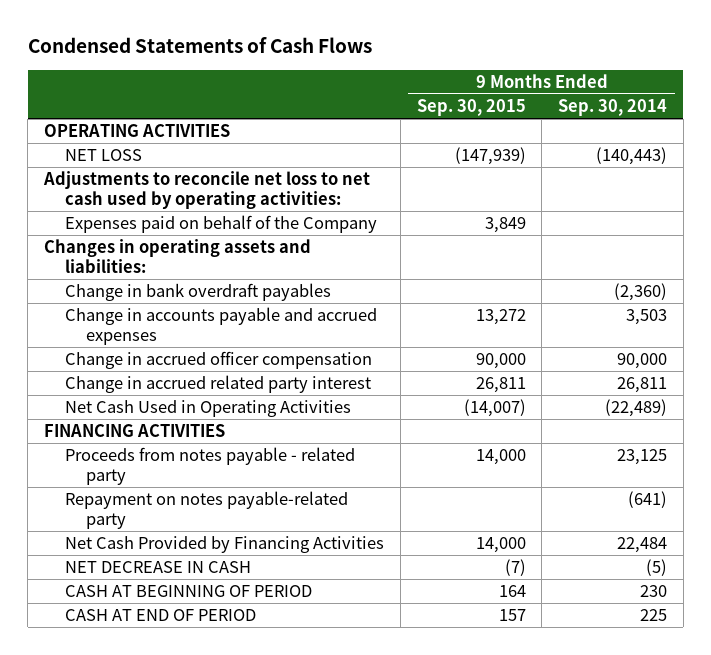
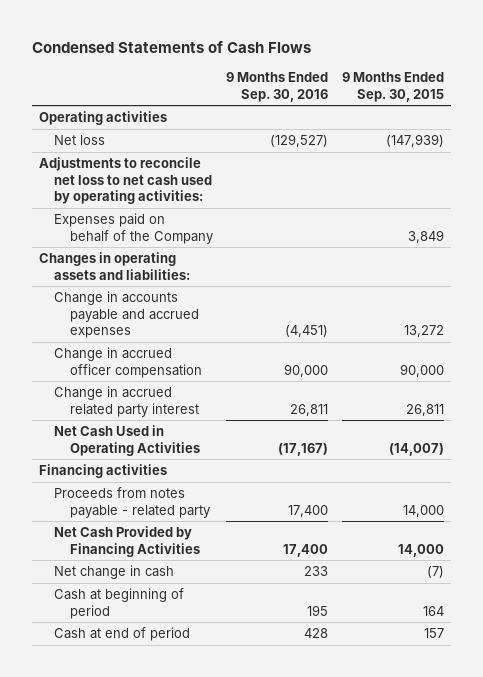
[558,98,668,116] Sep. 30, 2014 -> none
none -> [226,72,329,102] 9 Months Ended Sep. 30, 2016
[44,124,231,138] OPERATING ACTIVITIES -> [39,111,168,126] Operating activities
[64,149,142,162] NET LOSS -> [54,135,106,146] Net loss
[64,283,331,302] Change in bank overdraft payables -> none
[44,424,226,438] FINANCING ACTIVITIES -> [39,464,168,479] Financing activities
[64,491,348,530] Repayment on notes payable-related party -> none
[64,561,251,574] NET DECREASE IN CASH -> [54,565,175,580] Net change in cash
[64,585,312,598] CASH AT BEGINNING OF PERIOD -> [54,588,185,619] Cash at beginning of period
[64,609,256,622] CASH AT END OF PERIOD -> [54,627,191,642] Cash at end of period

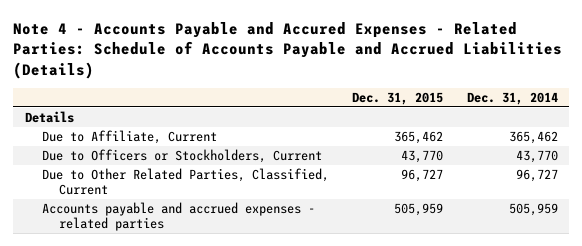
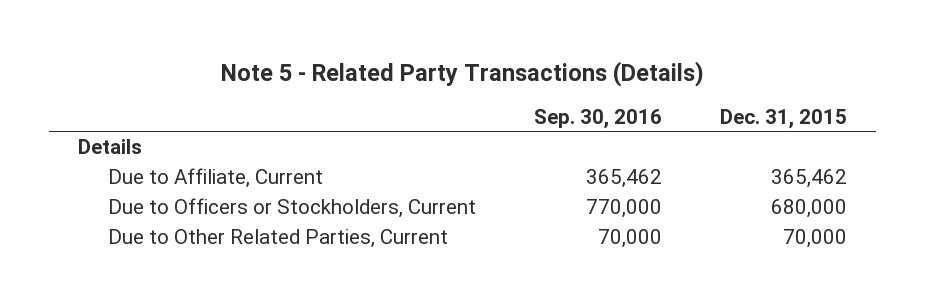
[13,21,563,79] Note 4 - Accounts Payable and Accured Expenses - Related Parties: Schedule of Accounts Payable and Accrued Liabilities (Details) -> [220,61,704,88] Note 5 - Related Party Transactions (Details)
[466,91,558,105] Dec. 31, 2014 -> none
none -> [533,108,662,129] Sep. 30, 2016
[41,202,315,232] Accounts payable and accrued expenses - related parties -> none
[401,150,444,164] 43,770 -> [770,199,847,219] 680,000
[41,168,329,196] Due to Other Related Parties, Classified, Current -> [107,229,448,249] Due to Other Related Parties, Current
[401,169,444,183] 96,727 -> [782,229,847,249] 70,000

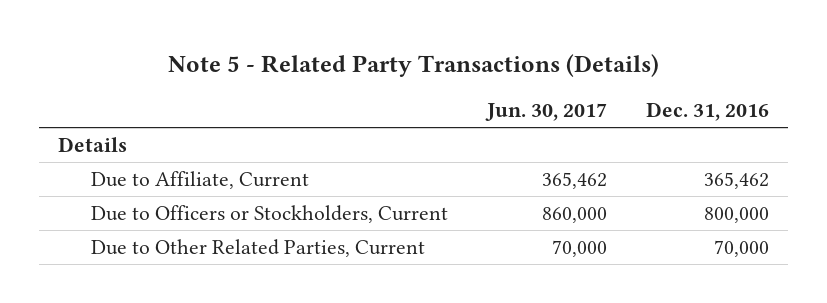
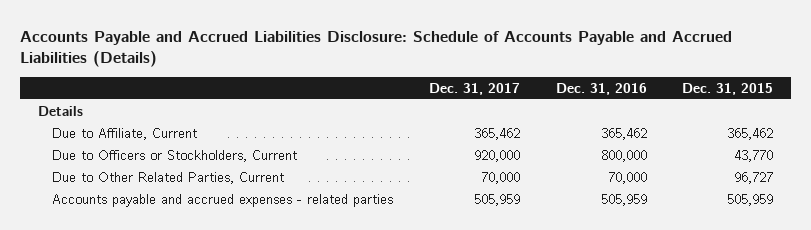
[167,53,659,77] Note 5 - Related Party Transactions (Details) -> [20,30,733,68] Accounts Payable and Accrued Liabilities Disclosure: Schedule of Accounts Payable and Accrued Liabilities (Details)
[484,103,607,122] Jun. 30, 2017 -> none
none -> [428,82,520,95] Dec. 31, 2017
none -> [682,82,774,95] Dec. 31, 2015
none -> [51,193,393,207] Accounts payable and accrued expenses - related parties

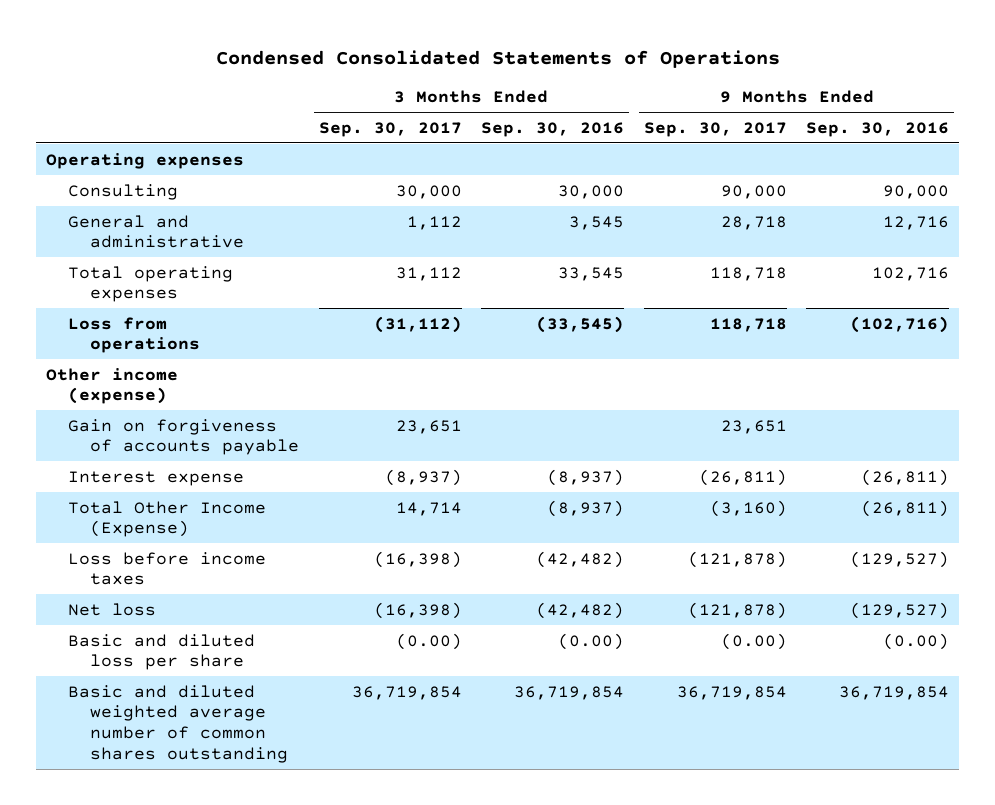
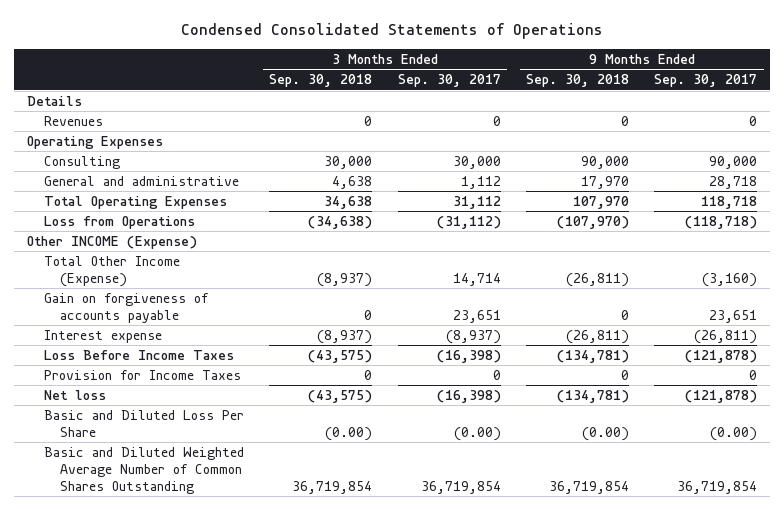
[481,121,625,137] Sep. 30, 2016 -> none
[806,121,950,137] Sep. 30, 2016 -> none
none -> [269,74,373,88] Sep. 30, 2018
none -> [526,74,630,88] Sep. 30, 2018
none -> [26,95,82,106] Details
none -> [43,115,103,126] Revenues
[45,152,244,169] Operating expenses -> [26,135,163,149] Operating Expenses
[67,265,233,303] Total operating expenses -> [43,195,227,209] Total Operating Expenses
[67,316,201,354] Loss from operations -> [43,215,195,229] Loss from Operations
[709,317,787,332] 118,718 -> [685,215,758,229] (118,718)
[45,367,178,405] Other income (expense) -> [26,235,197,249] Other INCOME (Expense)
[67,500,266,538] Total Other Income (Expense) -> [43,255,180,287] Total Other Income (Expense)
[67,551,266,586] Loss before income taxes -> [43,349,234,360] Loss Before Income Taxes
none -> [43,369,241,380] Provision for Income Taxes
[67,633,255,671] Basic and diluted loss per share -> [43,409,244,437] Basic and Diluted Loss Per Share
[67,684,289,763] Basic and diluted weighted average number of common shares outstanding -> [43,446,244,494] Basic and Diluted Weighted Average Number of Common Shares Outstanding

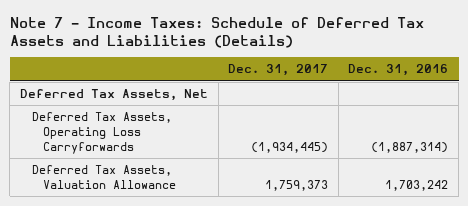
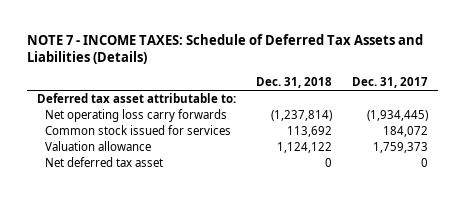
[9,16,424,48] Note 7 - Income Taxes: Schedule of Deferred Tax Assets and Liabilities (Details) -> [27,33,424,65] NOTE 7 - INCOME TAXES: Schedule of Deferred Tax Assets and Liabilities (Details)
[348,64,449,77] Dec. 31, 2016 -> none
none -> [256,76,333,88] Dec. 31, 2018
[19,89,208,102] Deferred Tax Assets, Net -> [37,93,237,104] Deferred tax asset attributable to:
[31,112,172,154] Deferred Tax Assets, Operating Loss Carryforwards -> [45,109,228,123] Net operating loss carry forwards
none -> [45,125,232,136] Common stock issued for services
[31,165,177,189] Deferred Tax Assets, Valuation Allowance -> [45,141,152,152] Valuation allowance
none -> [45,157,164,168] Net deferred tax asset

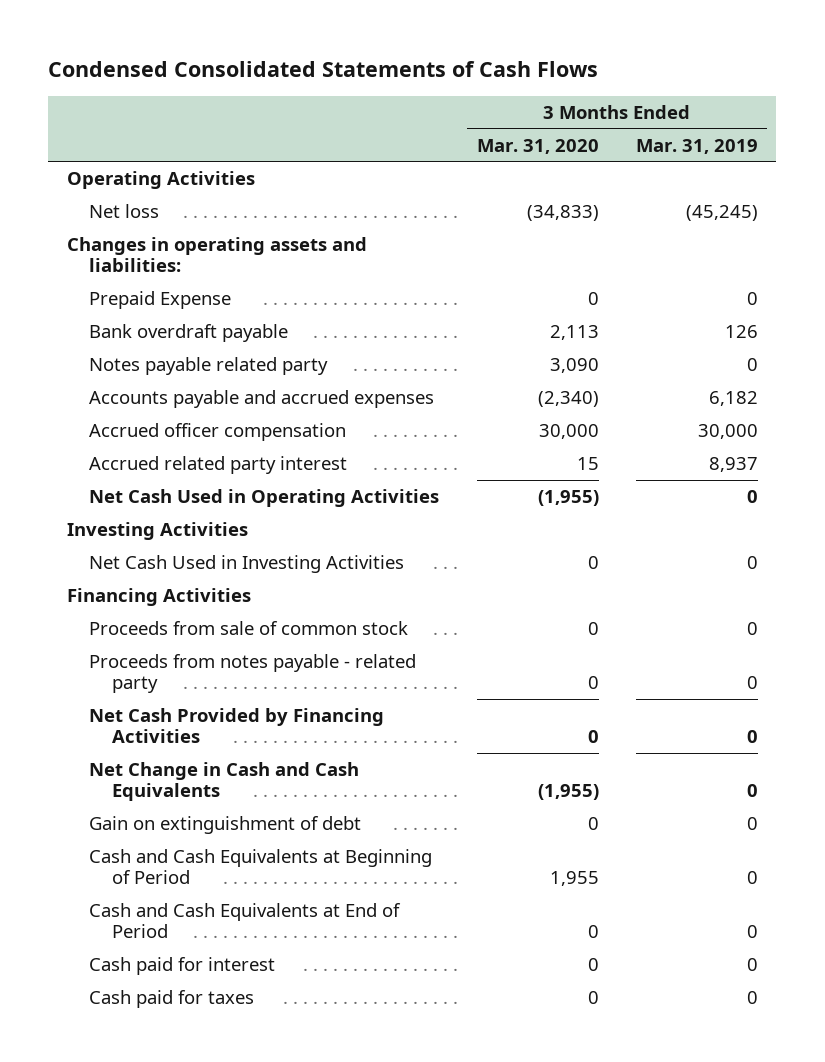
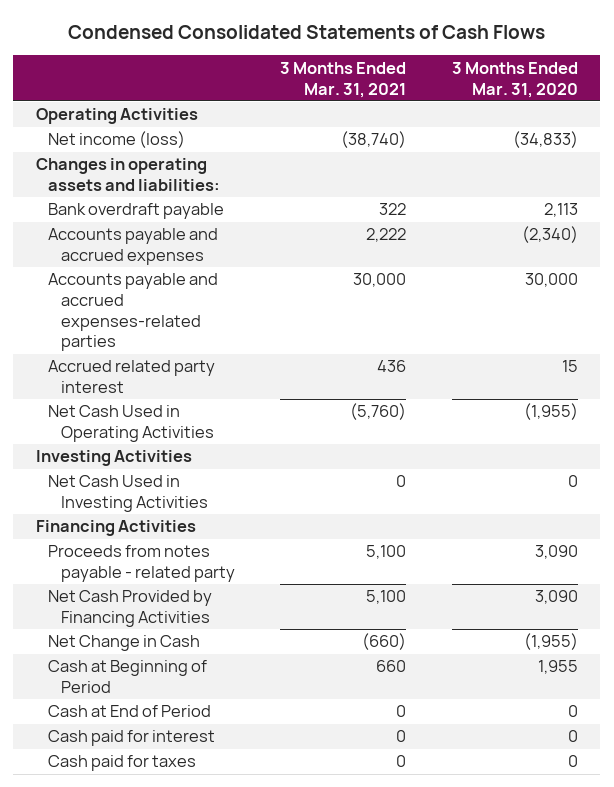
[635,138,758,154] Mar. 31, 2019 -> none
none -> [280,61,407,98] 3 Months Ended Mar. 31, 2021
[89,204,160,219] Net loss -> [48,131,186,149] Net income (loss)
[89,291,232,310] Prepaid Expense -> none
[89,357,329,376] Notes payable related party -> none
[89,423,347,442] Accrued officer compensation -> [48,273,219,352] Accounts payable and accrued expenses-related parties
[89,621,409,636] Proceeds from sale of common stock -> none
[89,816,362,835] Gain on extinguishment of debt -> none
[587,676,599,690] 0 -> [534,545,578,560] 3,090
[587,730,599,744] 0 -> [534,590,578,605] 3,090
[89,762,360,802] Net Change in Cash and Cash Equivalents -> [48,635,201,652] Net Change in Cash
[89,849,433,885] Cash and Cash Equivalents at Beginning of Period -> [48,660,208,694] Cash at Beginning of Period
[89,903,402,939] Cash and Cash Equivalents at End of Period -> [48,705,212,718] Cash at End of Period

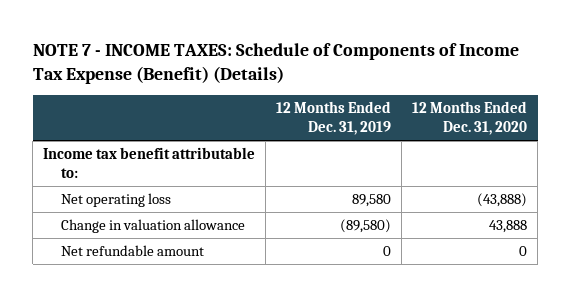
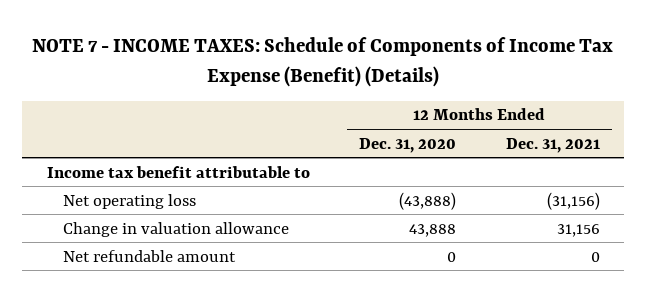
[276,101,392,136] 12 Months Ended Dec. 31, 2019 -> none
none -> [505,137,600,153] Dec. 31, 2021
[43,147,256,179] Income tax benefit attributable to: -> [46,165,310,178] Income tax benefit attributable to

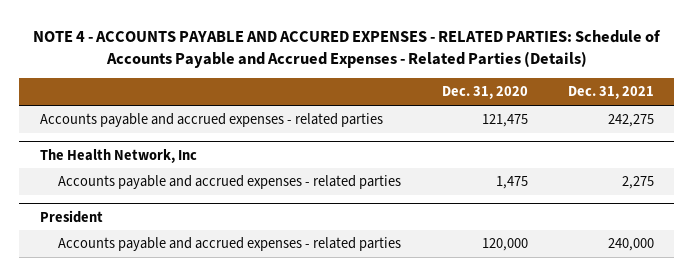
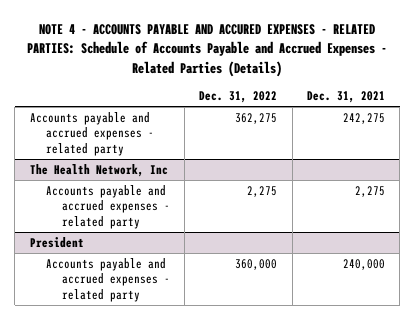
[441,86,528,100] Dec. 31, 2020 -> none
none -> [199,91,278,104] Dec. 31, 2022
[39,113,383,128] Accounts payable and accrued expenses - related parties -> [29,112,154,156] Accounts payable and accrued expenses - related party
[58,175,402,190] Accounts payable and accrued expenses - related parties -> [45,185,170,229] Accounts payable and accrued expenses - related party
[58,237,402,252] Accounts payable and accrued expenses - related parties -> [45,258,170,302] Accounts payable and accrued expenses - related party

